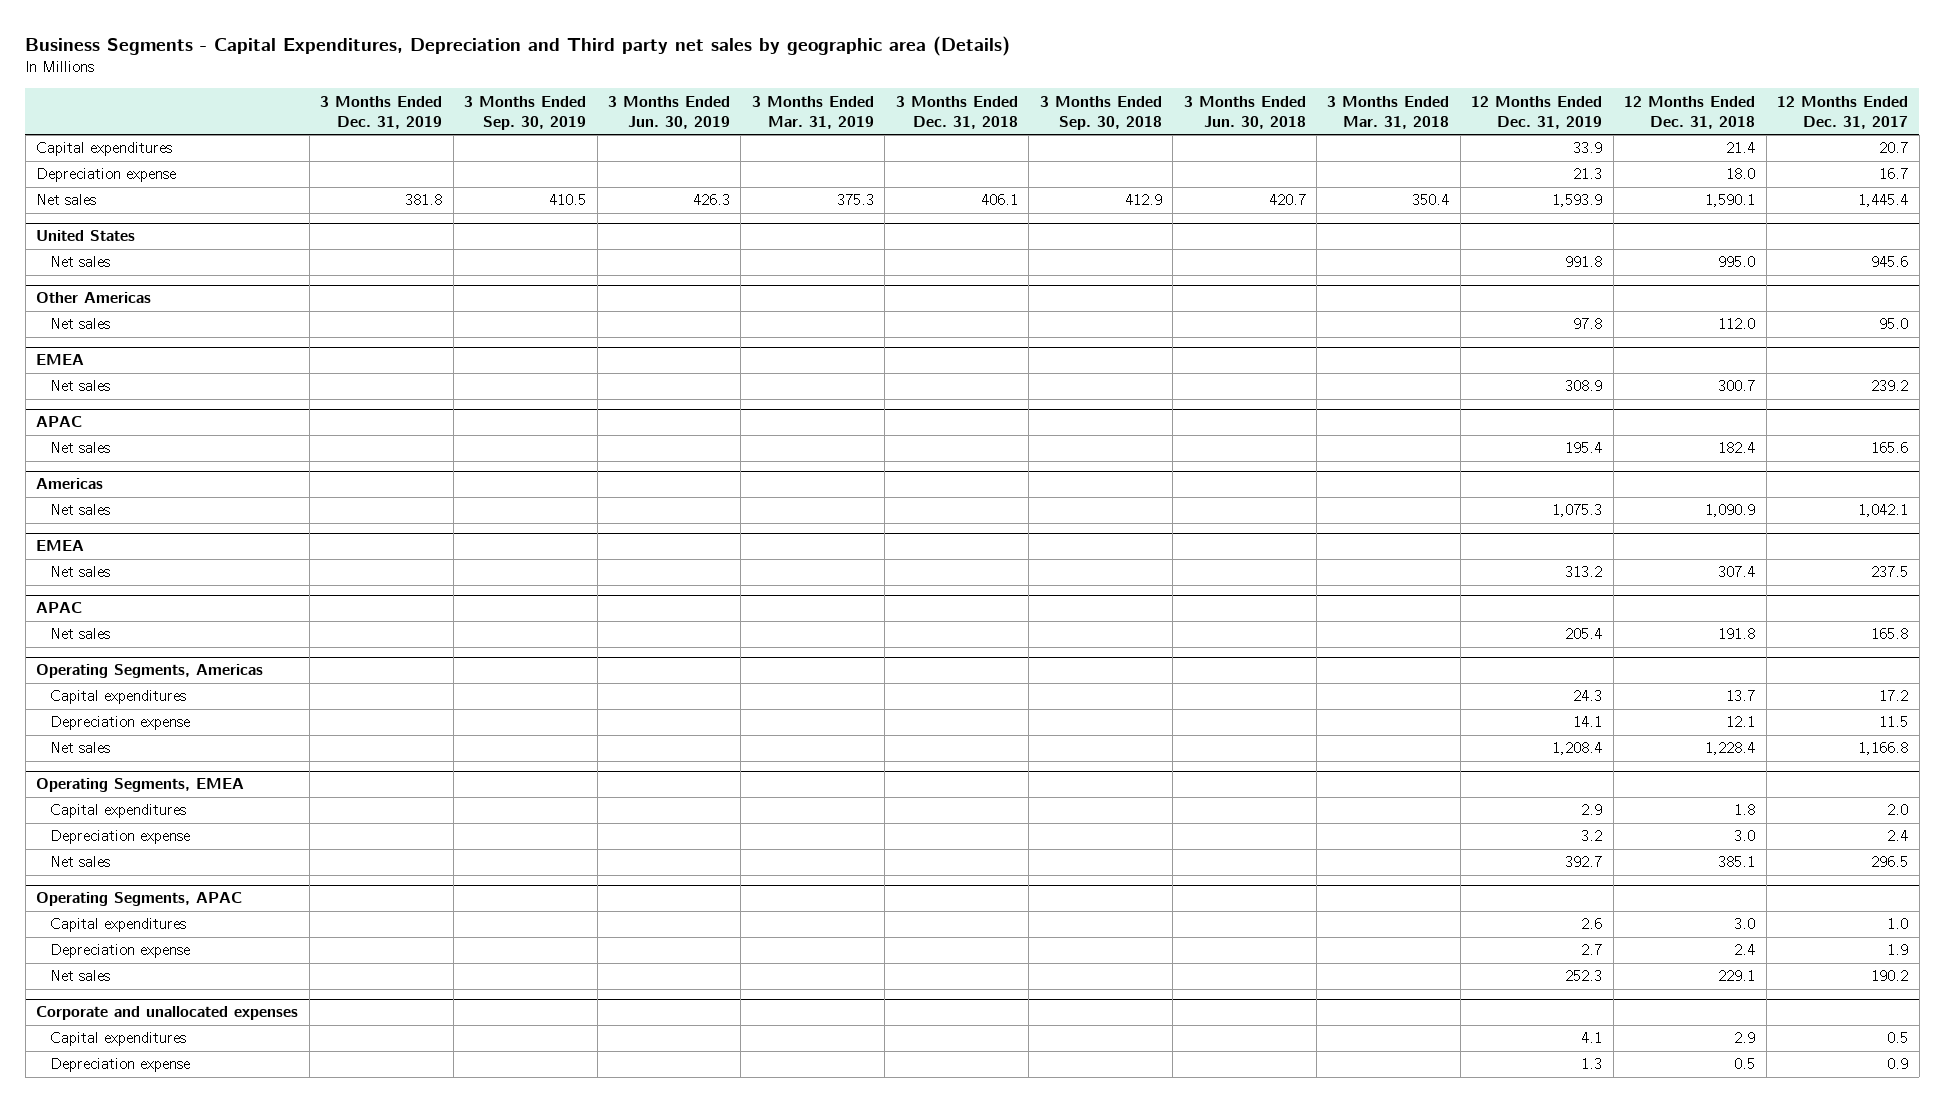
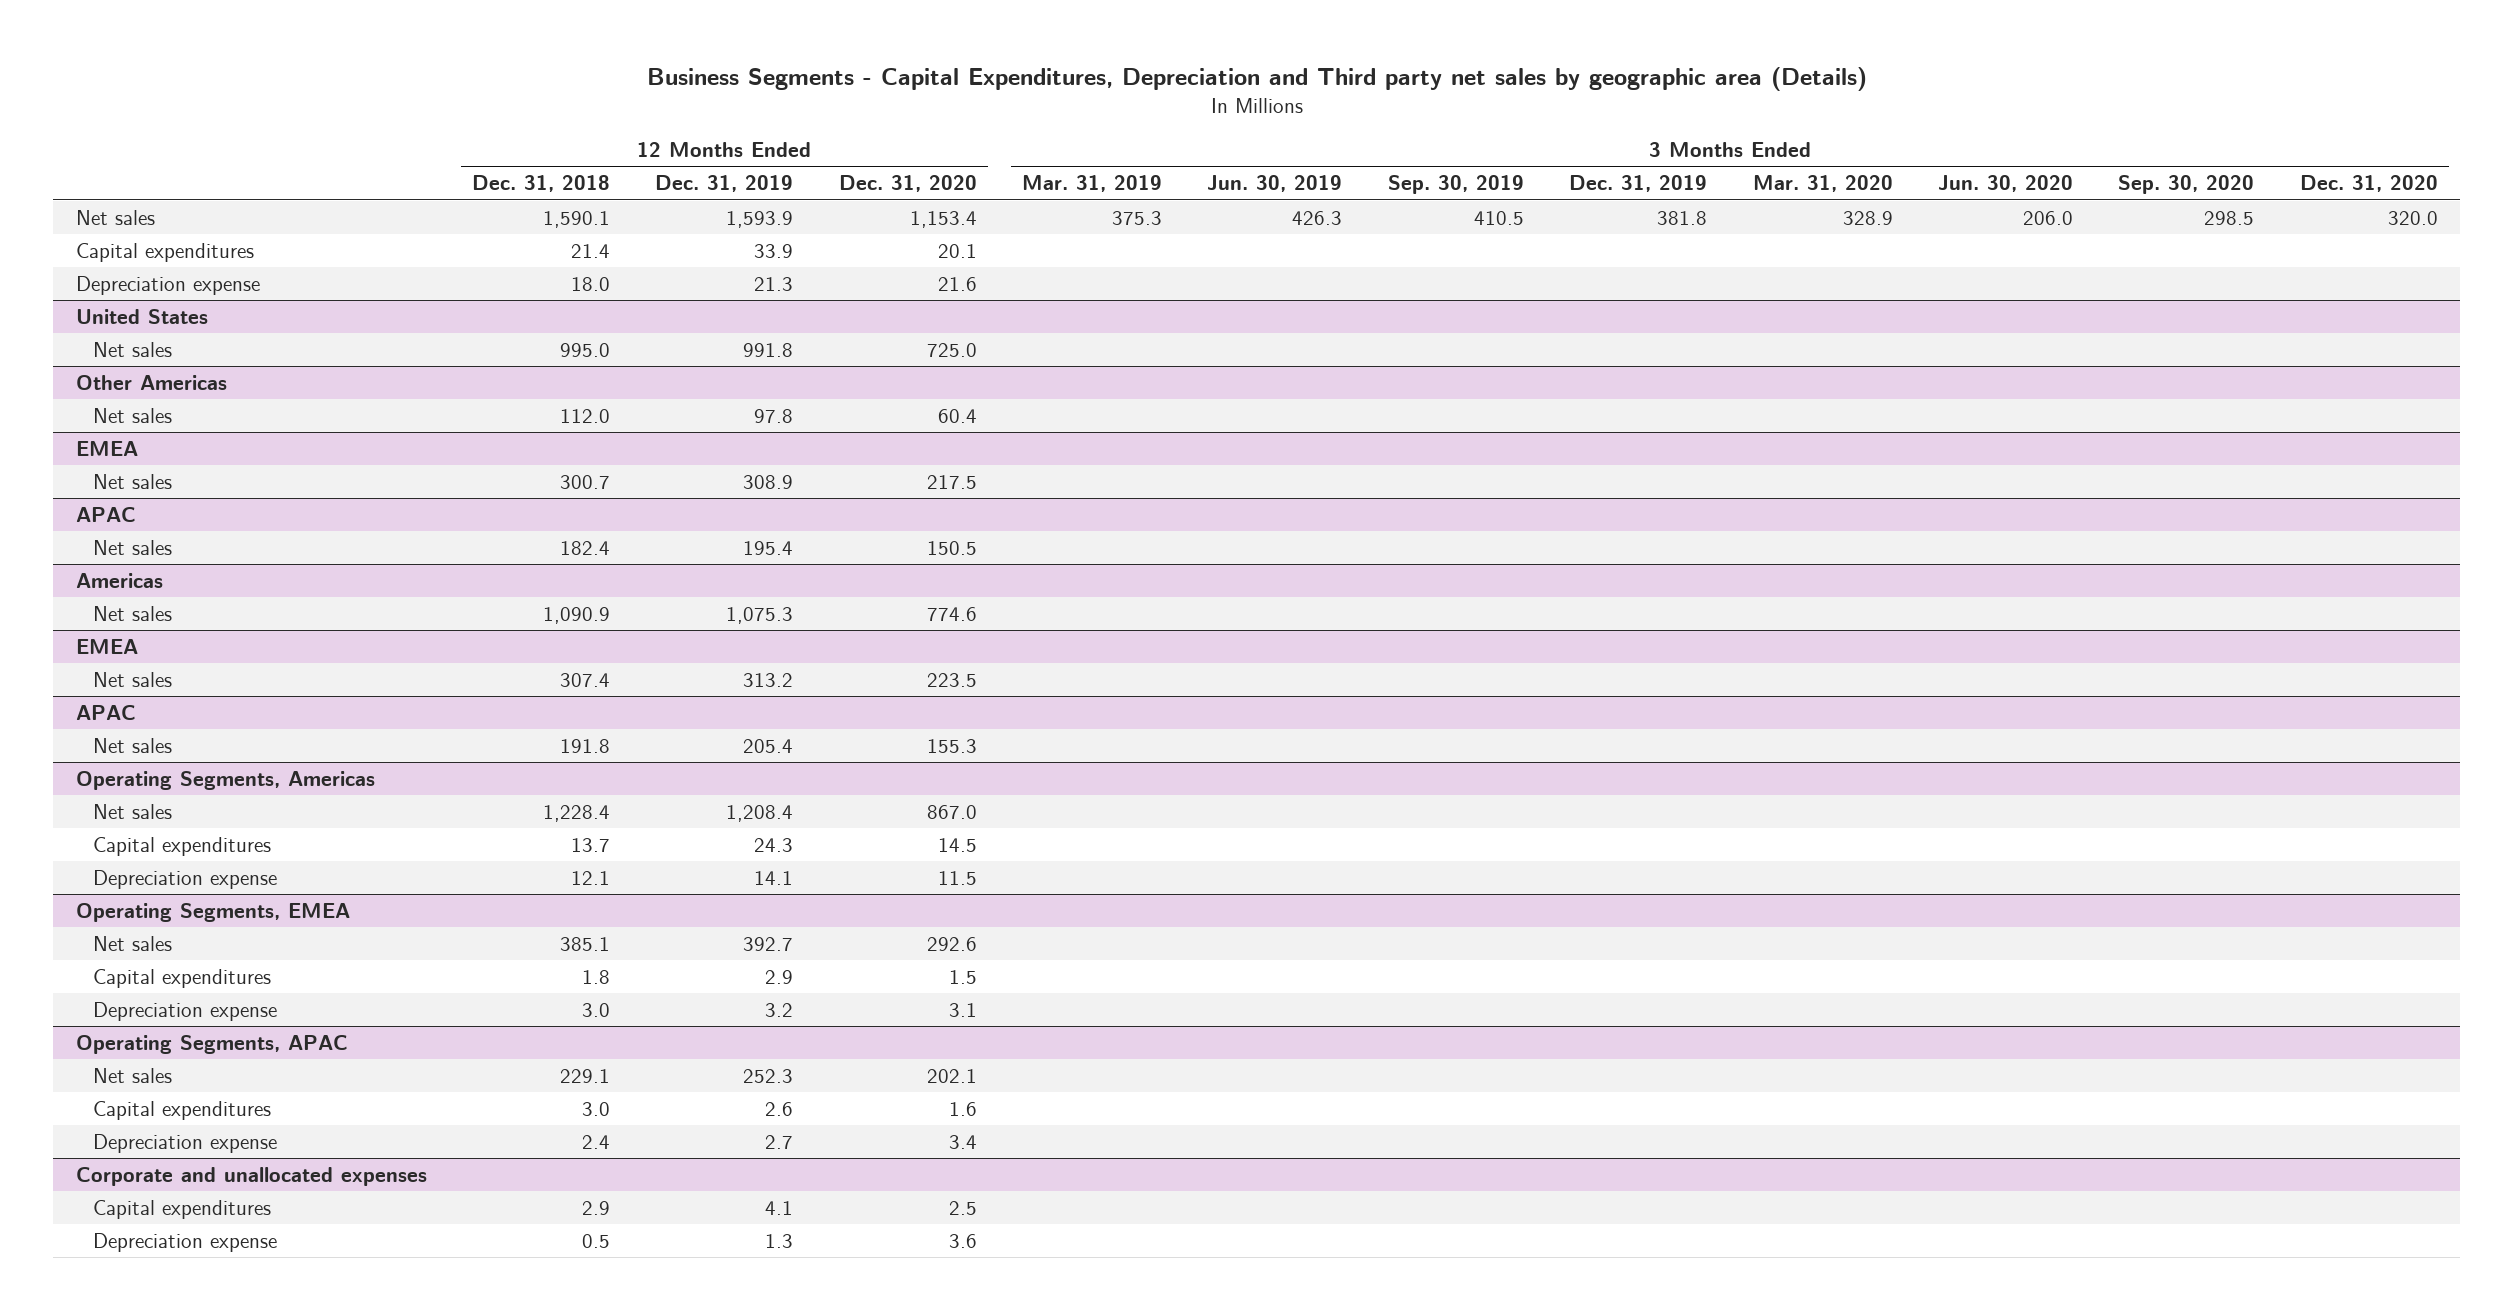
[895,95,1018,129] 3 Months Ended Dec. 31, 2018 -> none
[1039,95,1162,130] 3 Months Ended Sep. 30, 2018 -> none
[1183,95,1306,129] 3 Months Ended Jun. 30, 2018 -> none
[1327,95,1450,129] 3 Months Ended Mar. 31, 2018 -> none
[1777,95,1909,129] 12 Months Ended Dec. 31, 2017 -> none
none -> [838,175,977,193] Dec. 31, 2020
none -> [1752,175,1893,193] Mar. 31, 2020
none -> [1937,175,2073,193] Jun. 30, 2020
none -> [2118,175,2255,195] Sep. 30, 2020
none -> [2299,175,2438,193] Dec. 31, 2020
[36,194,97,206] Net sales -> [75,209,155,225] Net sales
[49,742,110,754] Net sales -> [93,803,173,819] Net sales
[49,856,110,868] Net sales -> [93,935,173,951] Net sales
[49,970,110,982] Net sales -> [93,1067,173,1083] Net sales

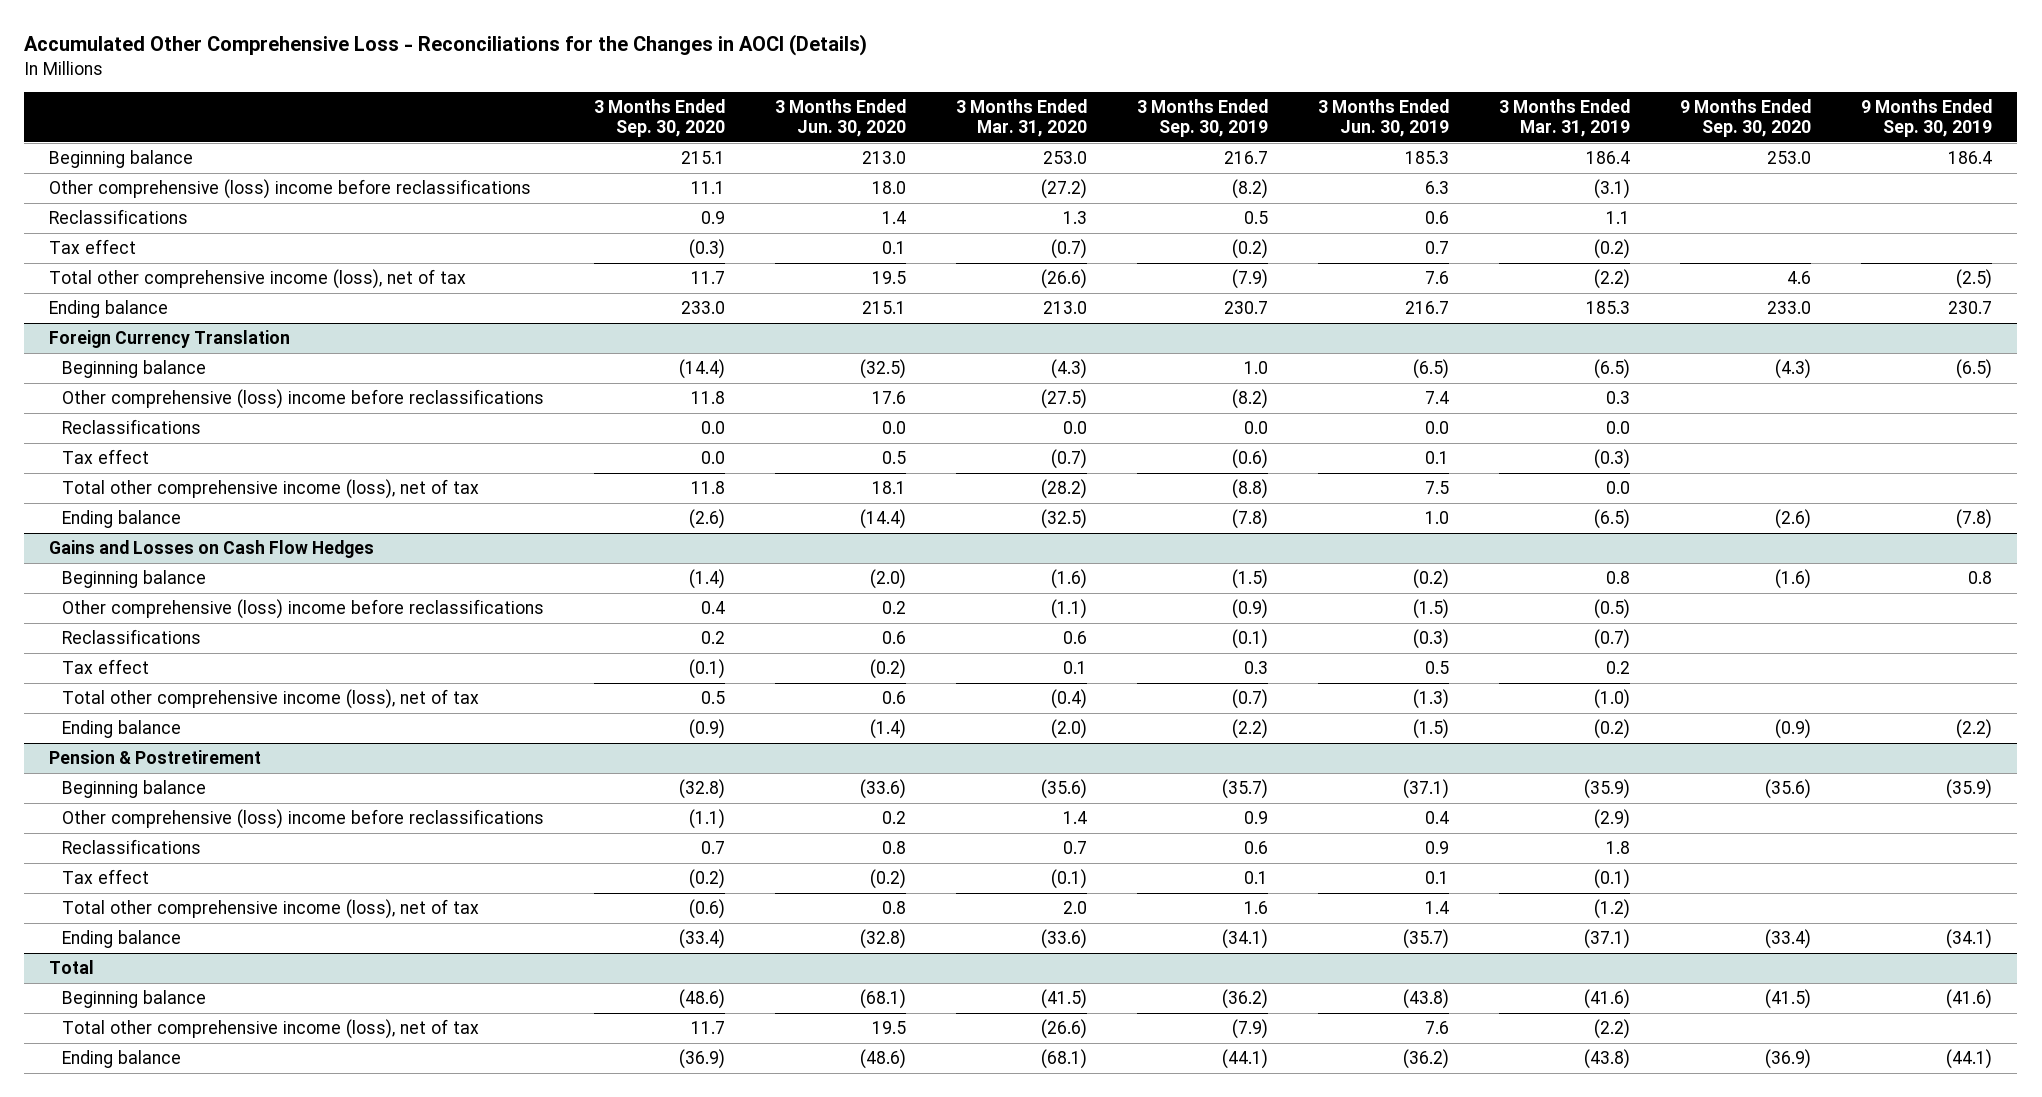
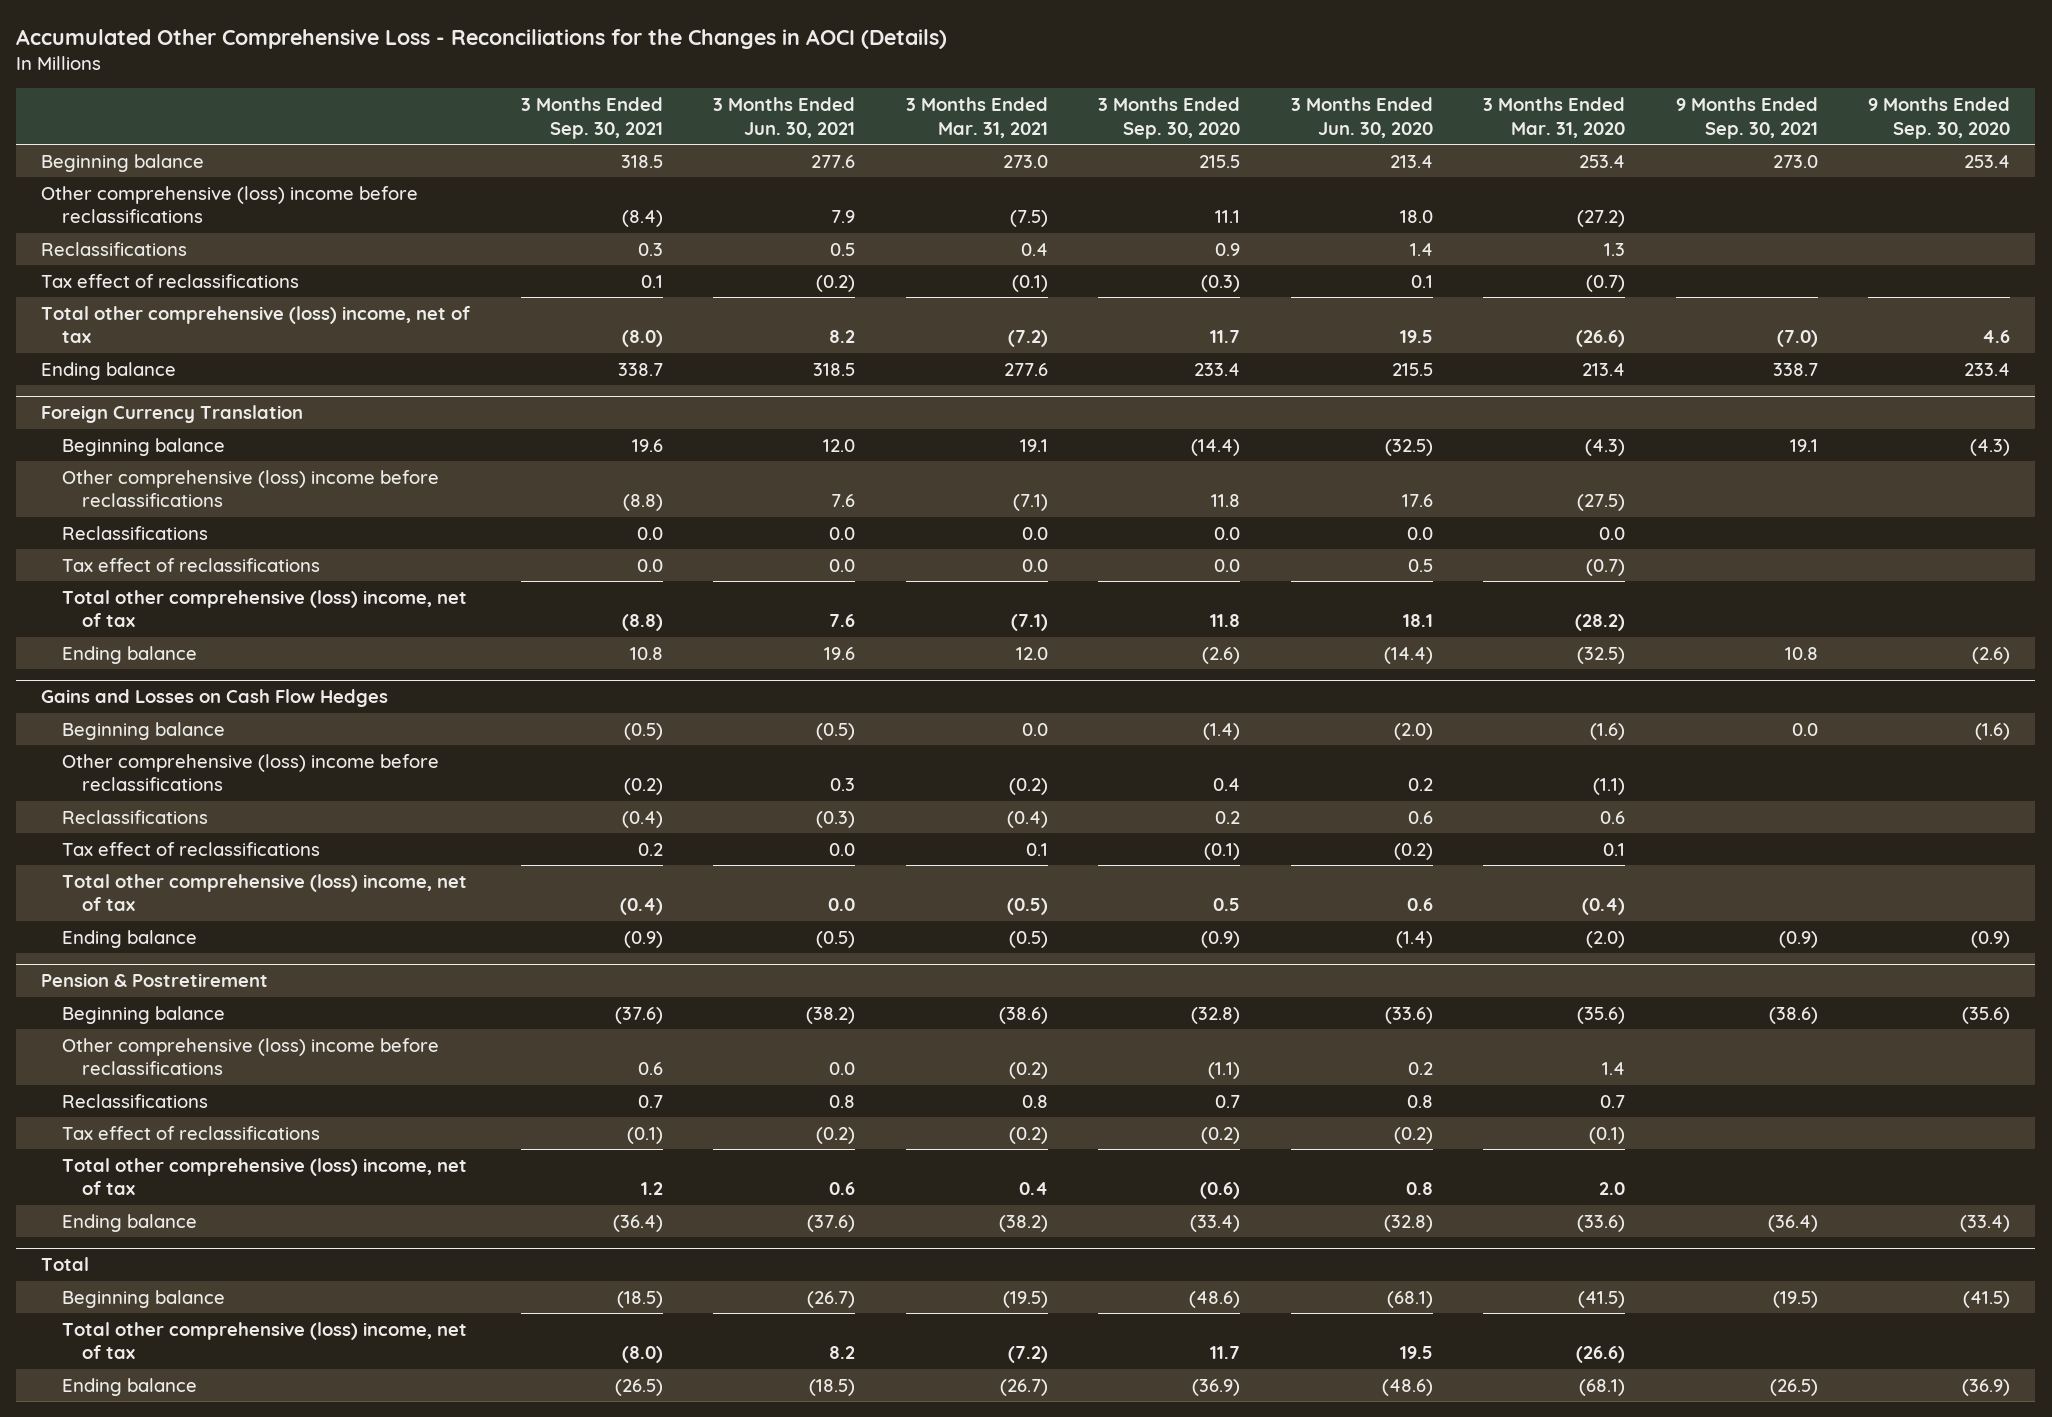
[1137,99,1269,138] 3 Months Ended Sep. 30, 2019 -> none
[1318,99,1450,138] 3 Months Ended Jun. 30, 2019 -> none
[1499,99,1631,138] 3 Months Ended Mar. 31, 2019 -> none
[1861,99,1993,138] 9 Months Ended Sep. 30, 2019 -> none
none -> [520,96,663,139] 3 Months Ended Sep. 30, 2021
none -> [713,96,856,138] 3 Months Ended Jun. 30, 2021
none -> [905,96,1048,138] 3 Months Ended Mar. 31, 2021
none -> [1675,96,1818,139] 9 Months Ended Sep. 30, 2021
[681,151,726,165] 215.1 -> [1199,154,1241,168] 215.5
[862,151,907,165] 213.0 -> [1389,154,1433,168] 213.4
[1043,151,1088,165] 253.0 -> [1579,154,1626,168] 253.4
[1767,151,1812,165] 253.0 -> [1964,154,2011,168] 253.4
[49,239,137,255] Tax effect -> [41,273,300,288] Tax effect of reclassifications
[49,269,467,290] Total other comprehensive income (loss), net of tax -> [41,305,471,344] Total other comprehensive (loss) income, net of tax
[681,301,726,315] 233.0 -> [1194,362,1241,376] 233.4
[862,301,907,315] 215.1 -> [1391,362,1433,376] 215.5
[1043,301,1088,315] 213.0 -> [1582,362,1626,376] 213.4
[1767,301,1812,315] 233.0 -> [1964,362,2011,376] 233.4
[61,449,149,465] Tax effect -> [61,557,320,572] Tax effect of reclassifications
[61,479,479,500] Total other comprehensive income (loss), net of tax -> [61,589,467,628] Total other comprehensive (loss) income, net of tax
[61,659,149,675] Tax effect -> [61,841,320,856] Tax effect of reclassifications
[61,689,479,710] Total other comprehensive income (loss), net of tax -> [61,873,467,912] Total other comprehensive (loss) income, net of tax
[61,869,149,885] Tax effect -> [61,1125,320,1140] Tax effect of reclassifications
[61,899,479,920] Total other comprehensive income (loss), net of tax -> [61,1157,467,1196] Total other comprehensive (loss) income, net of tax
[61,1019,479,1040] Total other comprehensive income (loss), net of tax -> [61,1321,467,1360] Total other comprehensive (loss) income, net of tax

